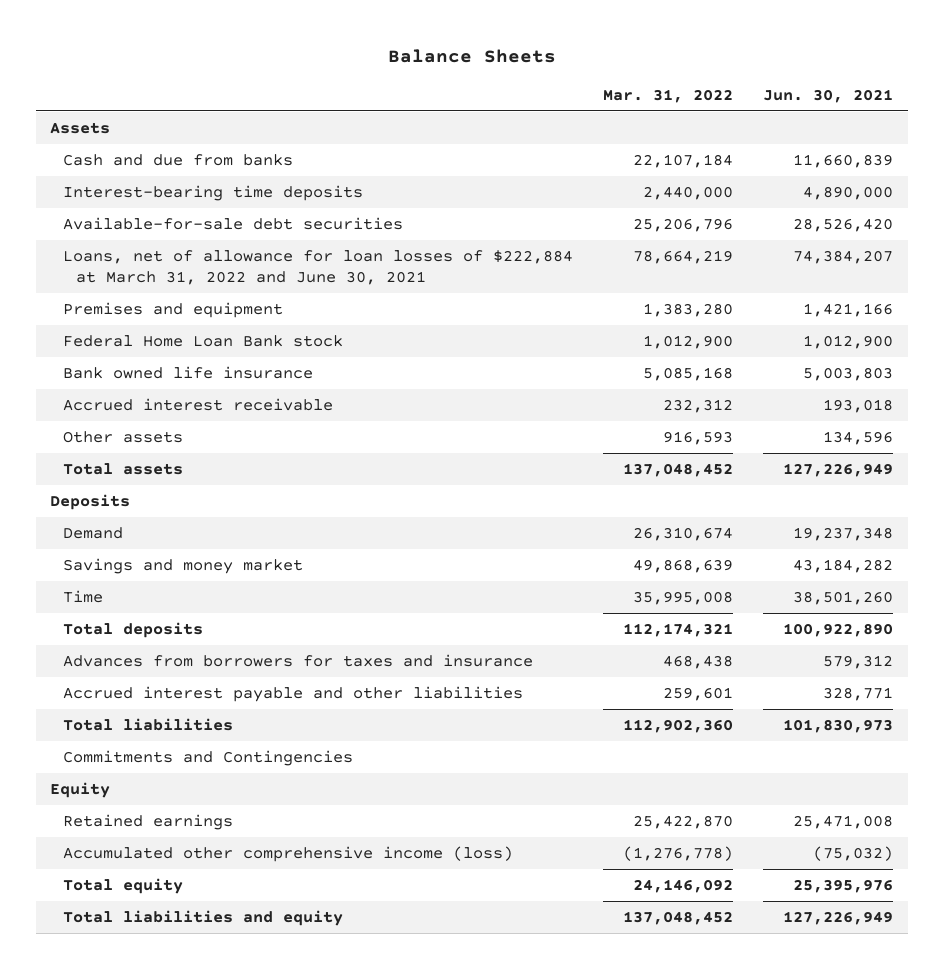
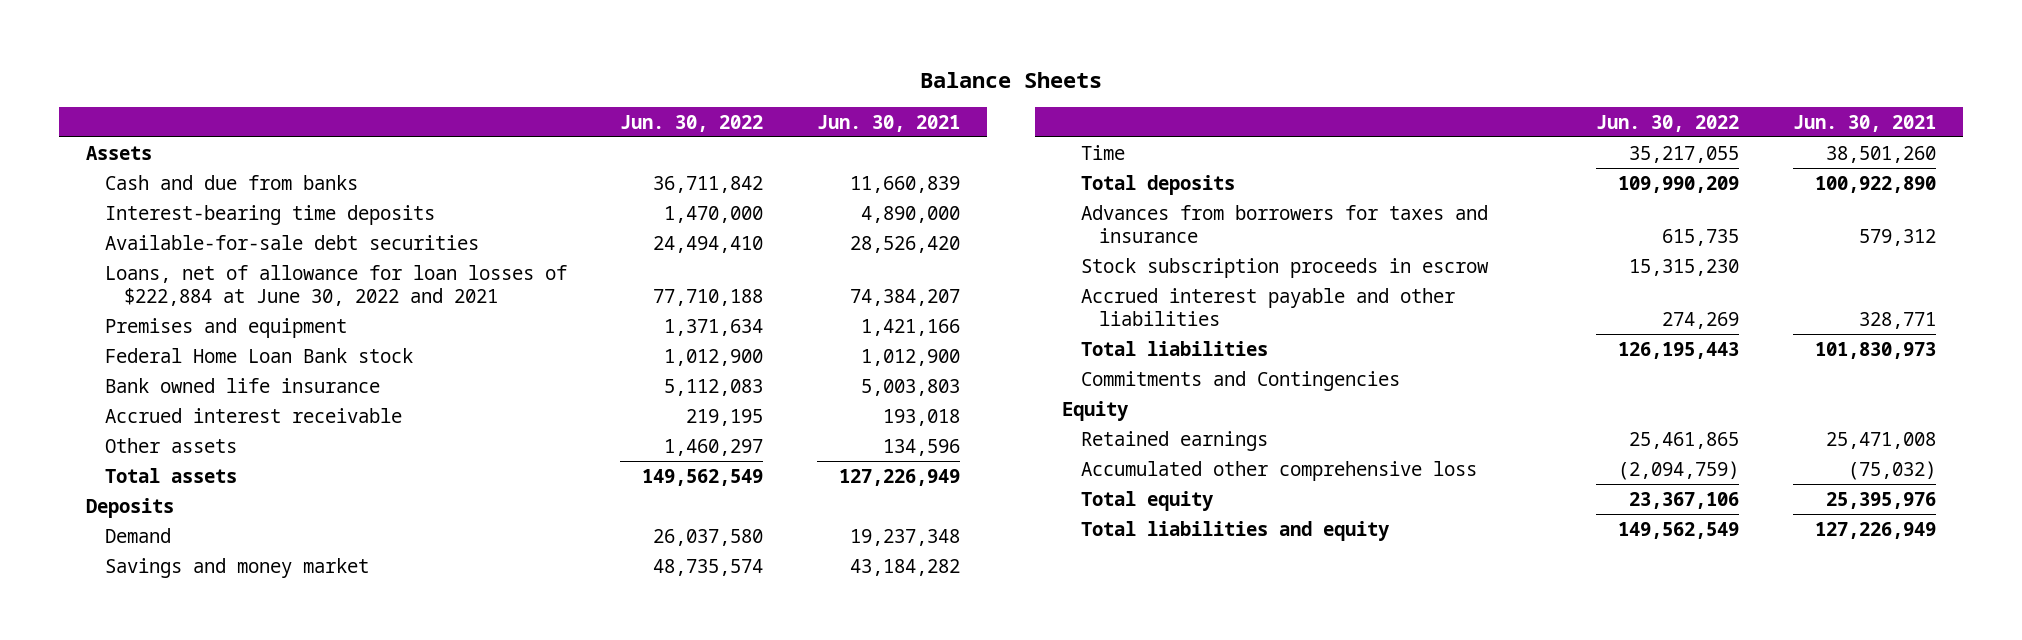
[602,88,733,103] Mar. 31, 2022 -> none
none -> [620,115,764,133] Jun. 30, 2022
[63,249,574,285] Loans, net of allowance for loan losses of $222,884 at March 31, 2022 and June 30, 2021 -> [104,264,567,307] Loans, net of allowance for loan losses of $222,884 at June 30, 2022 and 2021
none -> [1080,257,1489,278] Stock subscription proceeds in escrow
[63,845,514,862] Accumulated other comprehensive income (loss) -> [1080,460,1477,481] Accumulated other comprehensive loss

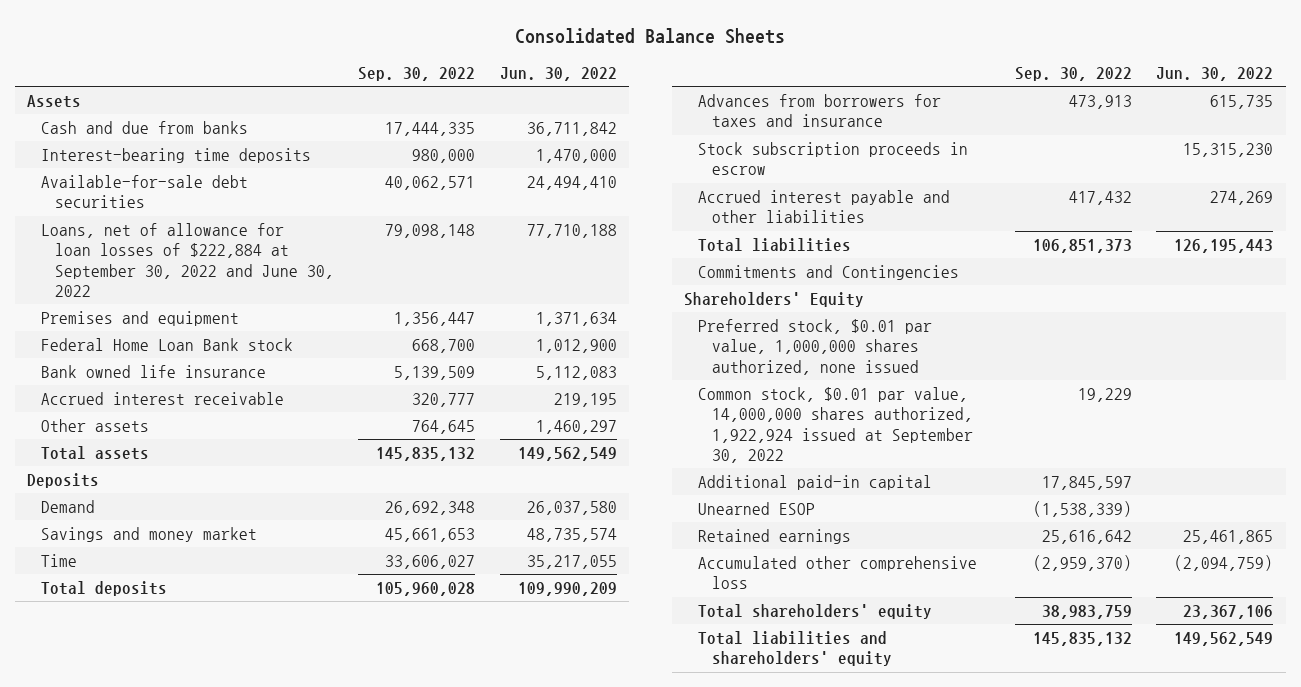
[919,72,1102,89] Balance Sheets -> [515,27,786,44] Consolidated Balance Sheets
[817,115,961,133] Jun. 30, 2021 -> none
none -> [358,67,476,82] Sep. 30, 2022
[104,264,567,307] Loans, net of allowance for loan losses of $222,884 at June 30, 2022 and 2021 -> [40,223,334,298] Loans, net of allowance for loan losses of $222,884 at September 30, 2022 and June 30, 2022
[1061,400,1129,421] Equity -> [684,292,865,308] Shareholders' Equity
none -> [697,319,932,375] Preferred stock, $0.01 par value, 1,000,000 shares authorized, none issued
none -> [697,387,973,464] Common stock, $0.01 par value, 14,000,000 shares authorized, 1,922,924 issued at September 30, 2022
none -> [697,475,932,491] Additional paid-in capital
none -> [697,502,815,516] Unearned ESOP
[1080,490,1214,511] Total equity -> [697,604,932,620] Total shareholders' equity
[1080,520,1390,541] Total liabilities and equity -> [697,631,892,667] Total liabilities and shareholders' equity

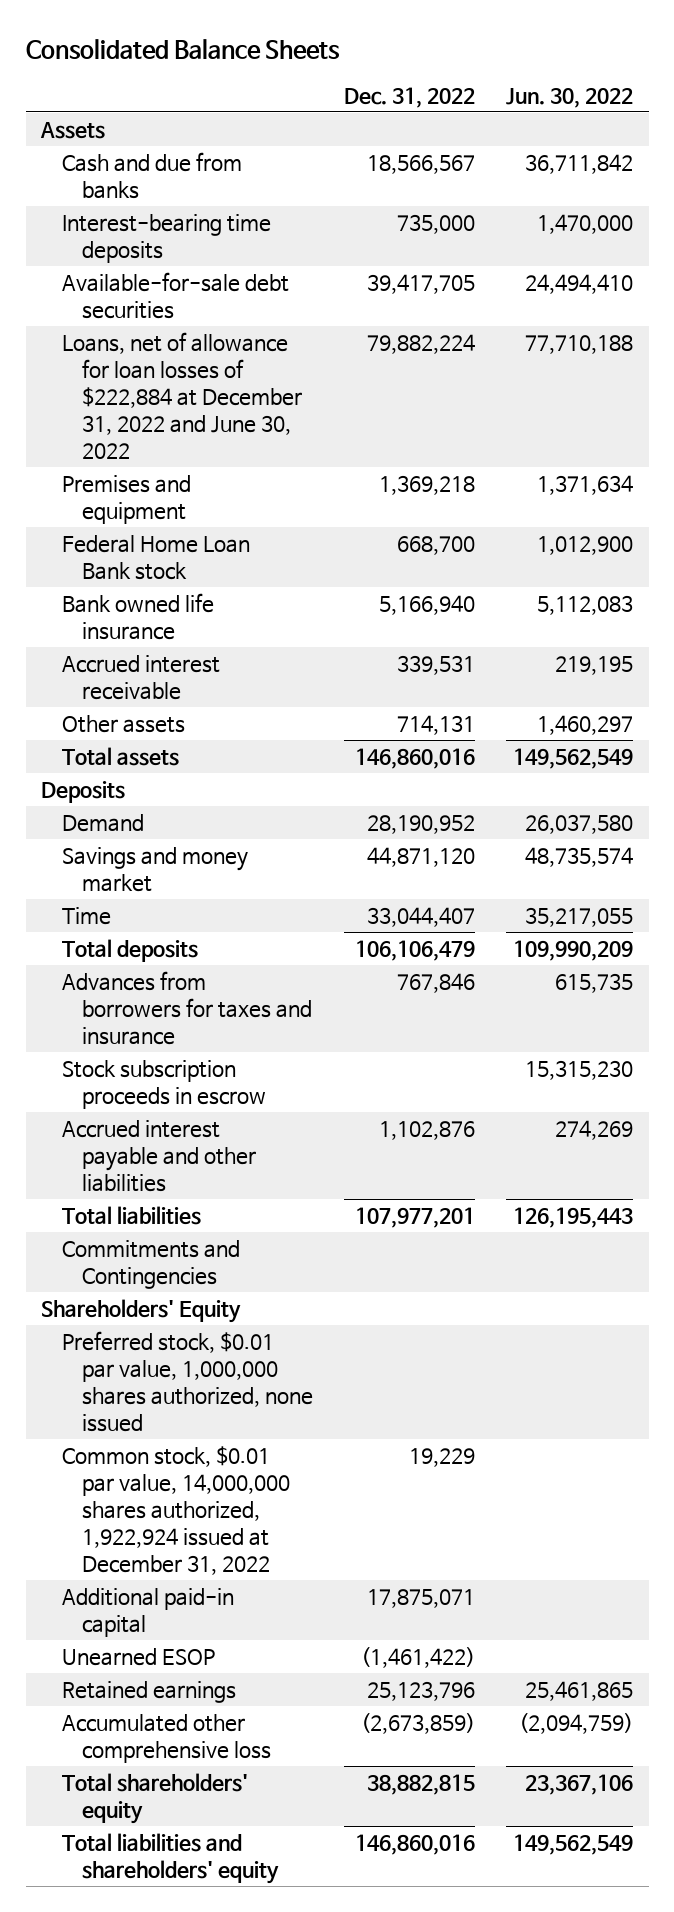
[358,67,476,82] Sep. 30, 2022 -> none
none -> [344,86,476,108] Dec. 31, 2022
[40,223,334,298] Loans, net of allowance for loan losses of $222,884 at September 30, 2022 and June 30, 2022 -> [61,332,303,460] Loans, net of allowance for loan losses of $222,884 at December 31, 2022 and June 30, 2022
[697,387,973,464] Common stock, $0.01 par value, 14,000,000 shares authorized, 1,922,924 issued at September 30, 2022 -> [61,1446,291,1576] Common stock, $0.01 par value, 14,000,000 shares authorized, 1,922,924 issued at December 31, 2022

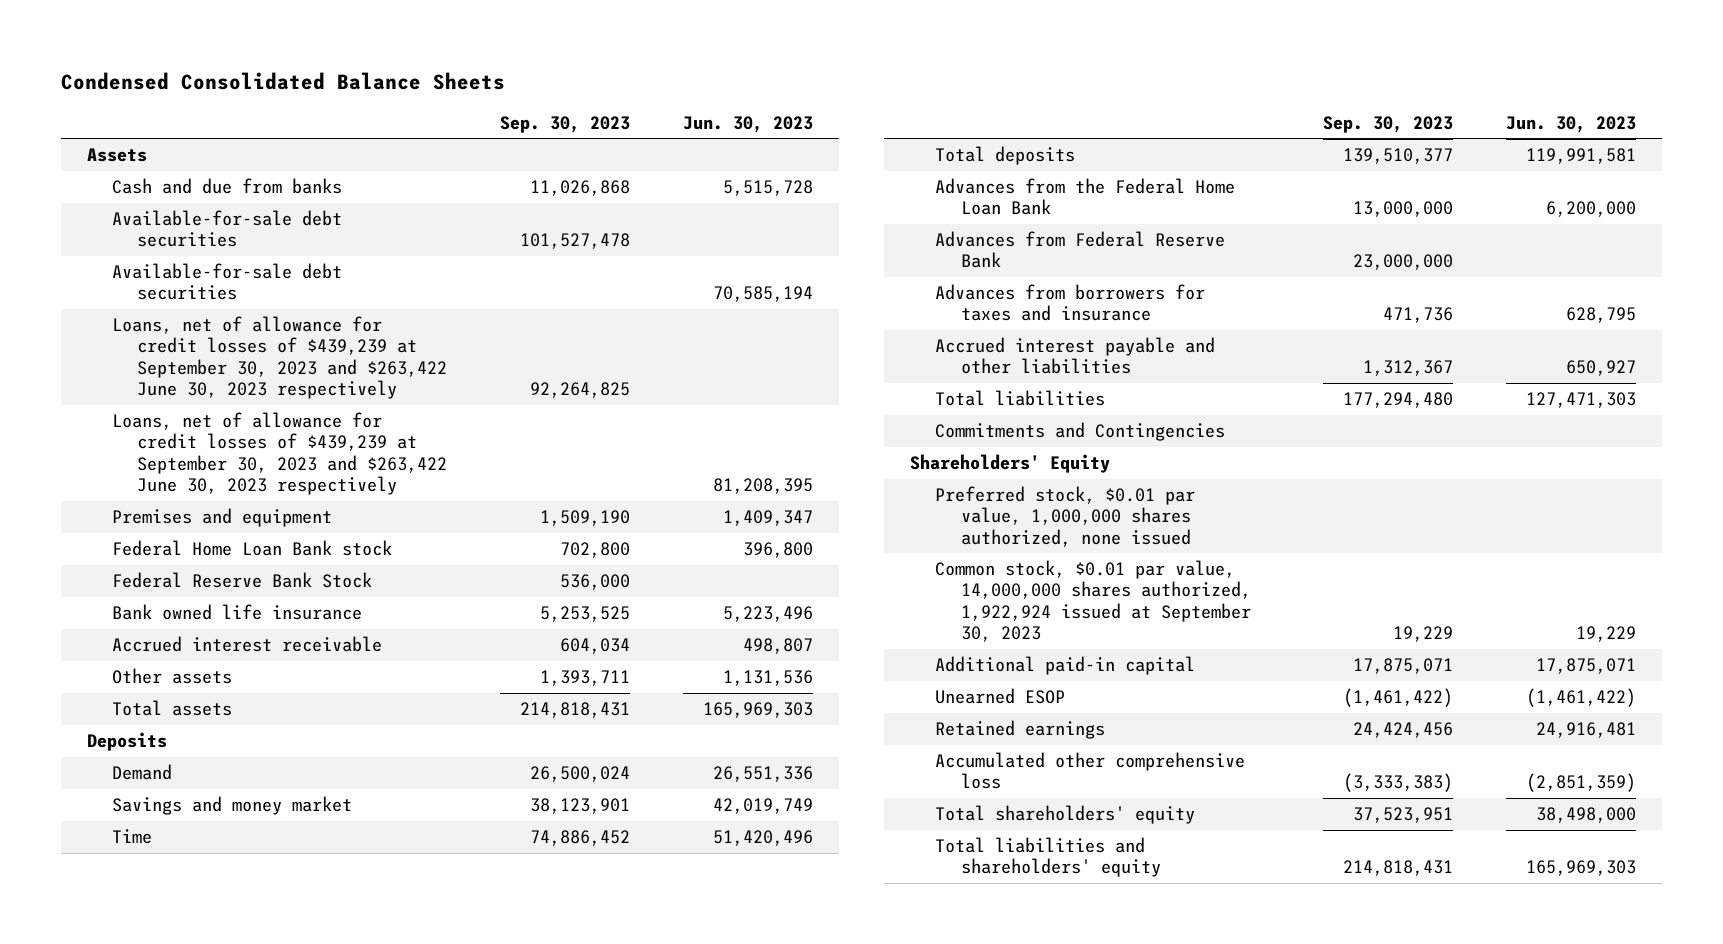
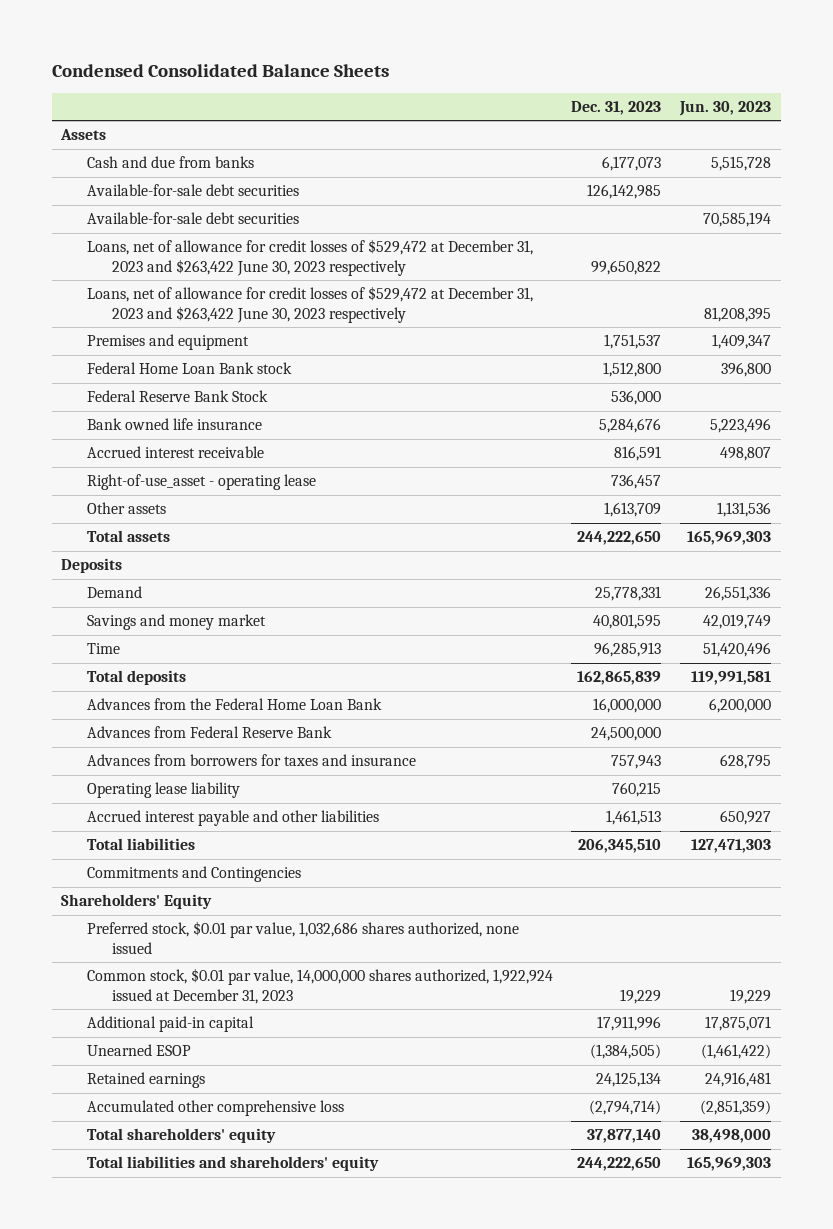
[499,115,630,133] Sep. 30, 2023 -> none
none -> [571,100,662,115] Dec. 31, 2023
[112,316,448,399] Loans, net of allowance for credit losses of $439,239 at September 30, 2023 and $263,422 June 30, 2023 respectively -> [86,239,533,276] Loans, net of allowance for credit losses of $529,472 at December 31, 2023 and $263,422 June 30, 2023 respectively
[112,412,448,495] Loans, net of allowance for credit losses of $439,239 at September 30, 2023 and $263,422 June 30, 2023 respectively -> [86,286,533,323] Loans, net of allowance for credit losses of $529,472 at December 31, 2023 and $263,422 June 30, 2023 respectively
none -> [86,474,316,491] Right-of-use_asset - operating lease
none -> [86,782,240,799] Operating lease liability
[935,486,1196,547] Preferred stock, $0.01 par value, 1,000,000 shares authorized, none issued -> [86,921,519,954] Preferred stock, $0.01 par value, 1,032,686 shares authorized, none issued
[935,560,1251,642] Common stock, $0.01 par value, 14,000,000 shares authorized, 1,922,924 issued at September 30, 2023 -> [86,968,553,1004] Common stock, $0.01 par value, 14,000,000 shares authorized, 1,922,924 issued at December 31, 2023

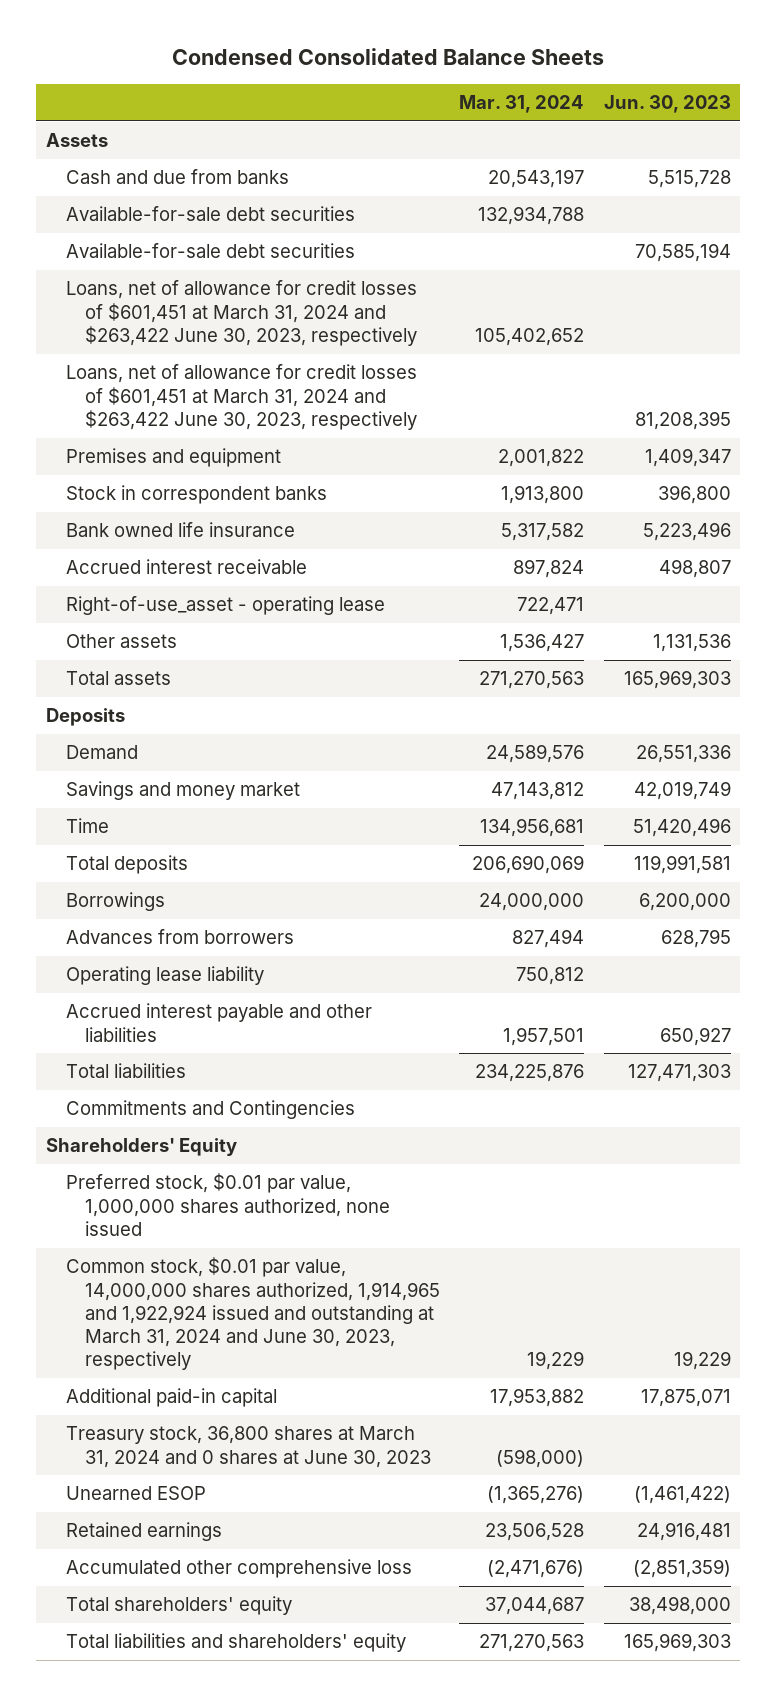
[571,100,662,115] Dec. 31, 2023 -> none
none -> [459,94,585,113] Mar. 31, 2024
[86,239,533,276] Loans, net of allowance for credit losses of $529,472 at December 31, 2023 and $263,422 June 30, 2023 respectively -> [65,280,417,346] Loans, net of allowance for credit losses of $601,451 at March 31, 2024 and $263,422 June 30, 2023, respectively
[86,286,533,323] Loans, net of allowance for credit losses of $529,472 at December 31, 2023 and $263,422 June 30, 2023 respectively -> [65,364,417,430] Loans, net of allowance for credit losses of $601,451 at March 31, 2024 and $263,422 June 30, 2023, respectively
[86,390,268,403] Federal Reserve Bank Stock -> none
[86,362,292,375] Federal Home Loan Bank stock -> [65,485,327,505] Stock in correspondent banks
[86,726,332,739] Advances from Federal Reserve Bank -> none
[86,698,382,711] Advances from the Federal Home Loan Bank -> [65,892,165,912] Borrowings
[86,754,416,767] Advances from borrowers for taxes and insurance -> [65,929,294,945] Advances from borrowers
[86,921,519,954] Preferred stock, $0.01 par value, 1,032,686 shares authorized, none issued -> [65,1173,390,1236] Preferred stock, $0.01 par value, 1,000,000 shares authorized, none issued
[86,968,553,1004] Common stock, $0.01 par value, 14,000,000 shares authorized, 1,922,924 issued at December 31, 2023 -> [65,1257,440,1370] Common stock, $0.01 par value, 14,000,000 shares authorized, 1,914,965 and 1,922,924 issued and outstanding at March 31, 2024 and June 30, 2023, respectively
none -> [65,1426,431,1468] Treasury stock, 36,800 shares at March 31, 2024 and 0 shares at June 30, 2023

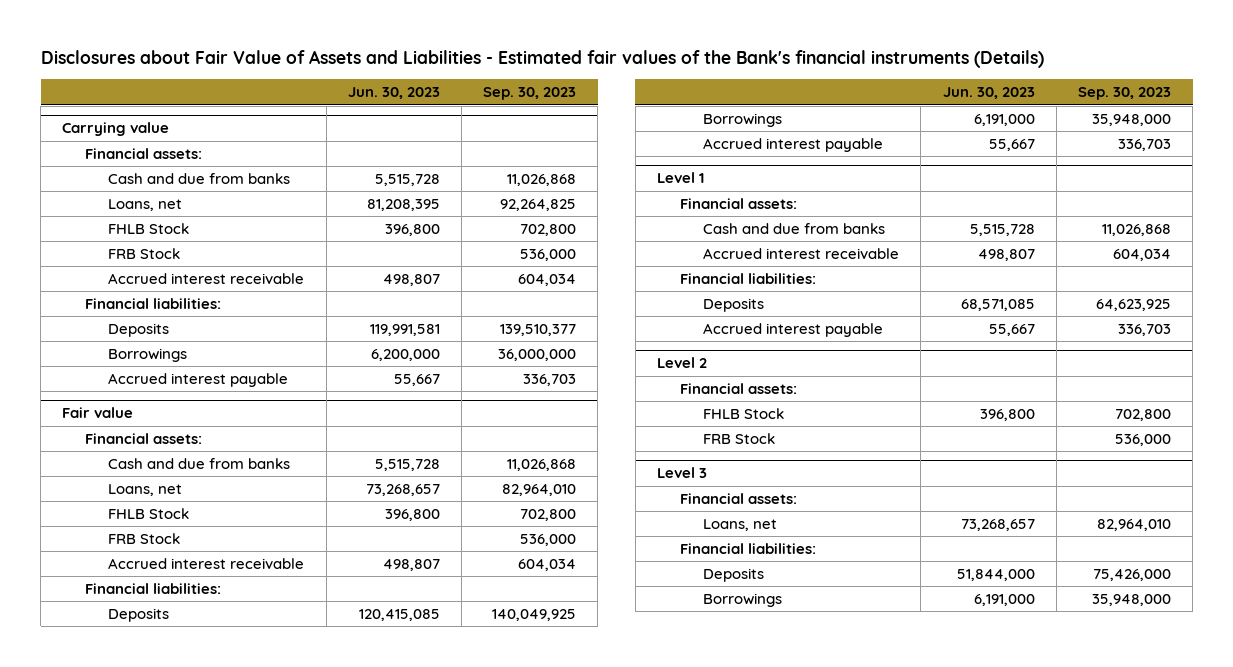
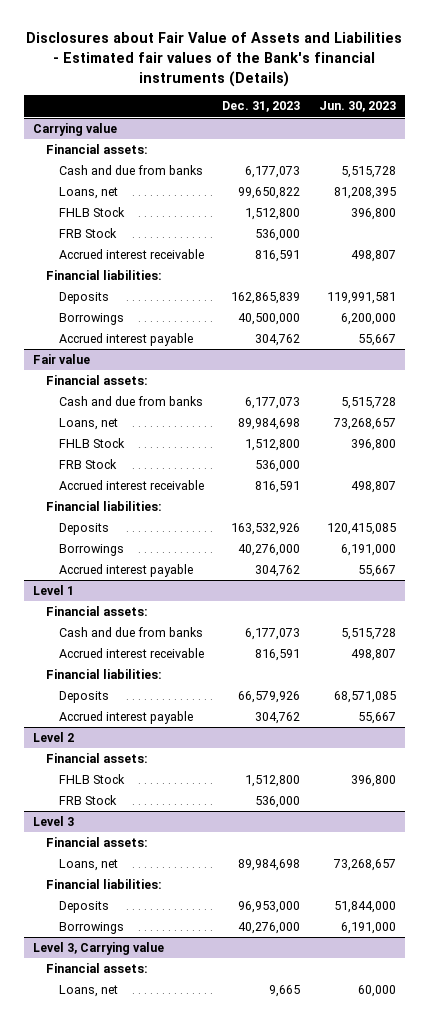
[483,87,577,101] Sep. 30, 2023 -> none
none -> [222,101,301,113] Dec. 31, 2023
none -> [33,942,165,956] Level 3, Carrying value
none -> [45,963,148,974] Financial assets:
none -> [58,985,118,998] Loans, net

